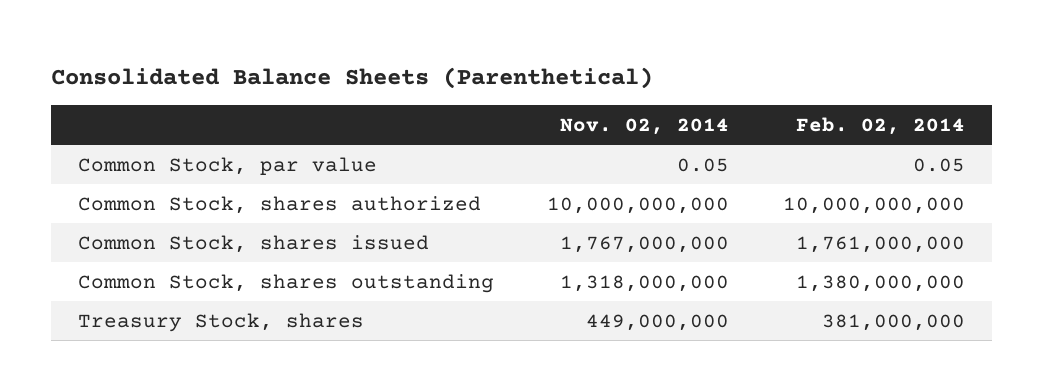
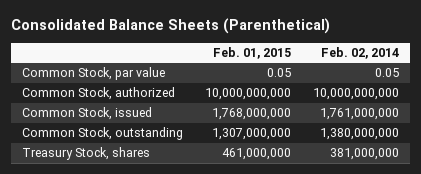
[560,117,730,135] Nov. 02, 2014 -> none
none -> [212,47,291,60] Feb. 01, 2015
[77,195,481,214] Common Stock, shares authorized -> [21,87,175,101] Common Stock, authorized
[77,234,429,253] Common Stock, shares issued -> [21,107,152,121] Common Stock, issued
[77,273,494,293] Common Stock, shares outstanding -> [21,127,183,141] Common Stock, outstanding

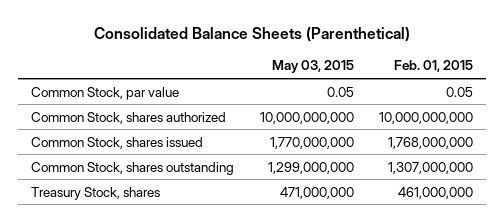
[320,47,399,60] Feb. 02, 2014 -> none
none -> [271,60,354,74] May 03, 2015
[21,87,175,101] Common Stock, authorized -> [31,111,227,124] Common Stock, shares authorized
[21,107,152,121] Common Stock, issued -> [31,136,204,149] Common Stock, shares issued
[21,127,183,141] Common Stock, outstanding -> [31,161,235,175] Common Stock, shares outstanding

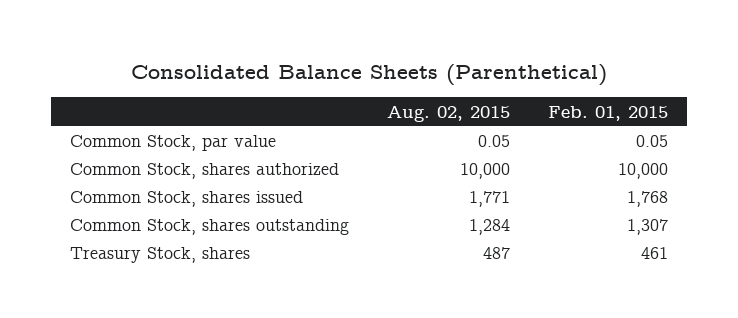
[271,60,354,74] May 03, 2015 -> none
none -> [386,105,510,122] Aug. 02, 2015
[379,111,474,124] 10,000,000,000 -> [617,163,668,180] 10,000
[388,136,474,149] 1,768,000,000 -> [626,191,668,208] 1,768
[388,161,474,174] 1,307,000,000 -> [626,219,668,236] 1,307
[398,186,474,199] 461,000,000 -> [640,247,668,260] 461

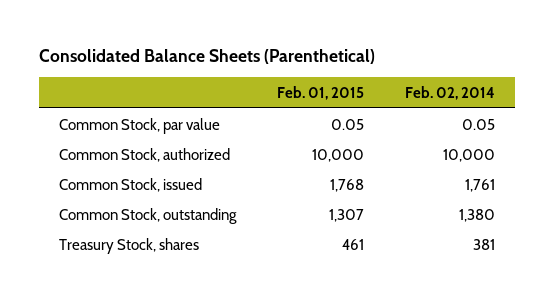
[386,105,510,122] Aug. 02, 2015 -> none
none -> [404,85,495,100] Feb. 02, 2014
[69,163,339,180] Common Stock, shares authorized -> [59,147,231,162] Common Stock, authorized
[69,191,303,208] Common Stock, shares issued -> [59,177,203,192] Common Stock, issued
[69,219,349,236] Common Stock, shares outstanding -> [59,207,238,224] Common Stock, outstanding

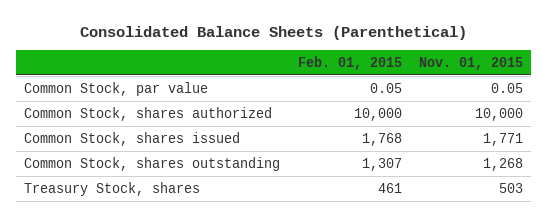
[404,85,495,100] Feb. 02, 2014 -> none
none -> [418,57,523,71] Nov. 01, 2015
[59,147,231,162] Common Stock, authorized -> [24,106,273,121] Common Stock, shares authorized
[59,177,203,192] Common Stock, issued -> [24,131,241,146] Common Stock, shares issued
[59,207,238,224] Common Stock, outstanding -> [24,156,281,171] Common Stock, shares outstanding

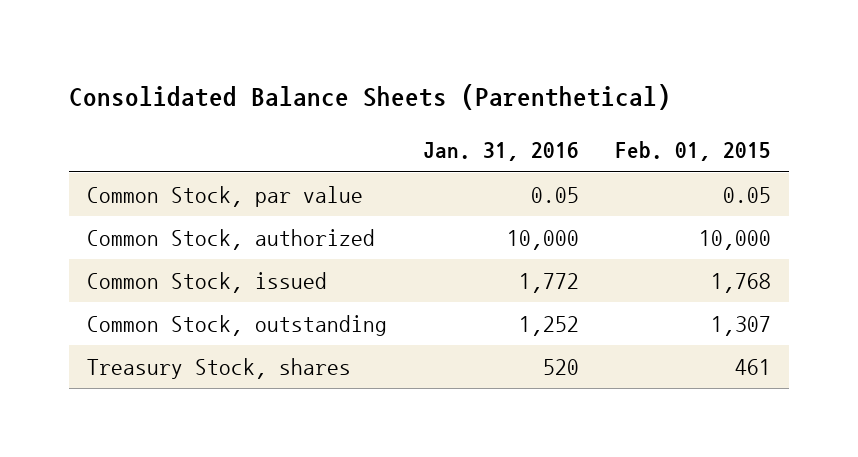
[418,57,523,71] Nov. 01, 2015 -> none
none -> [422,142,579,162] Jan. 31, 2016
[24,106,273,121] Common Stock, shares authorized -> [87,229,376,251] Common Stock, authorized
[24,131,241,146] Common Stock, shares issued -> [87,272,328,294] Common Stock, issued
[24,156,281,171] Common Stock, shares outstanding -> [87,315,388,337] Common Stock, outstanding

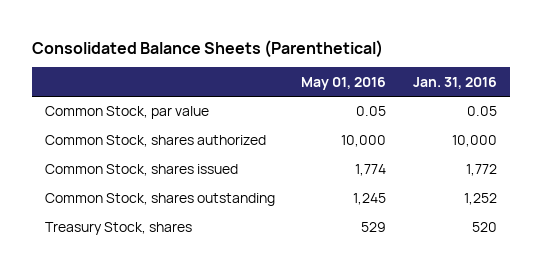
[614,141,771,162] Feb. 01, 2015 -> none
none -> [301,76,387,90] May 01, 2016
[87,229,376,251] Common Stock, authorized -> [45,135,267,148] Common Stock, shares authorized
[87,272,328,294] Common Stock, issued -> [45,164,239,177] Common Stock, shares issued
[87,315,388,337] Common Stock, outstanding -> [45,193,276,207] Common Stock, shares outstanding

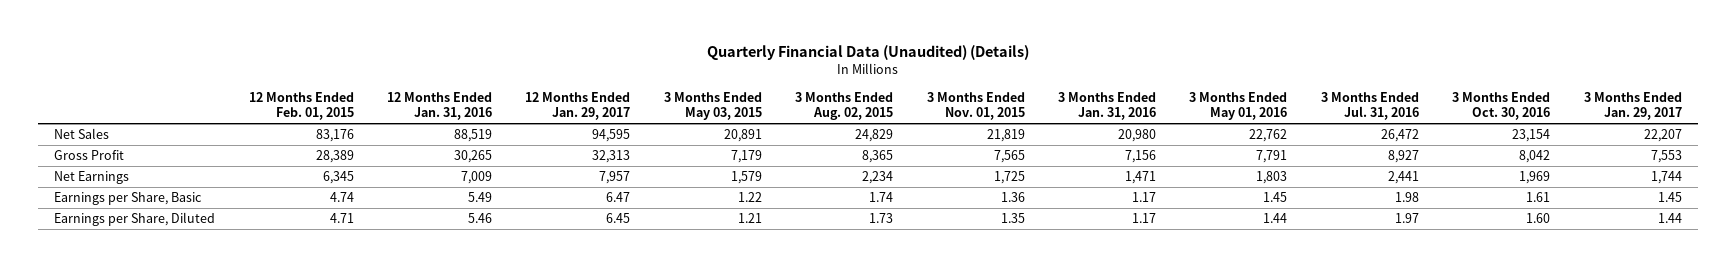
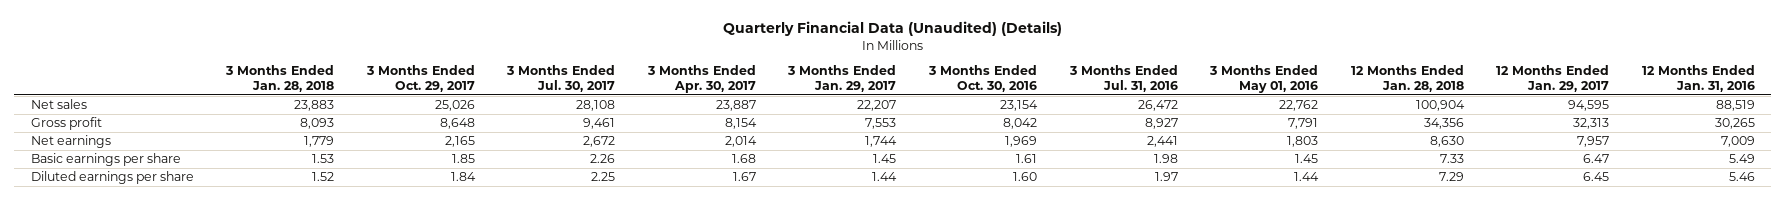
[248,91,354,121] 12 Months Ended Feb. 01, 2015 -> none
[663,91,762,121] 3 Months Ended May 03, 2015 -> none
[795,91,894,121] 3 Months Ended Aug. 02, 2015 -> none
[926,91,1025,121] 3 Months Ended Nov. 01, 2015 -> none
[1058,91,1157,121] 3 Months Ended Jan. 31, 2016 -> none
none -> [225,65,335,92] 3 Months Ended Jan. 28, 2018
none -> [365,65,475,92] 3 Months Ended Oct. 29, 2017
none -> [506,65,616,92] 3 Months Ended Jul. 30, 2017
none -> [646,65,756,93] 3 Months Ended Apr. 30, 2017
none -> [1350,65,1464,92] 12 Months Ended Jan. 28, 2018
[54,127,110,139] Net Sales -> [30,99,87,110] Net sales
[54,149,125,160] Gross Profit -> [30,117,102,131] Gross profit
[54,170,130,184] Net Earnings -> [30,135,111,149] Net earnings
[54,191,203,205] Earnings per Share, Basic -> [30,153,181,167] Basic earnings per share
[54,211,216,226] Earnings per Share, Diluted -> [30,171,194,185] Diluted earnings per share

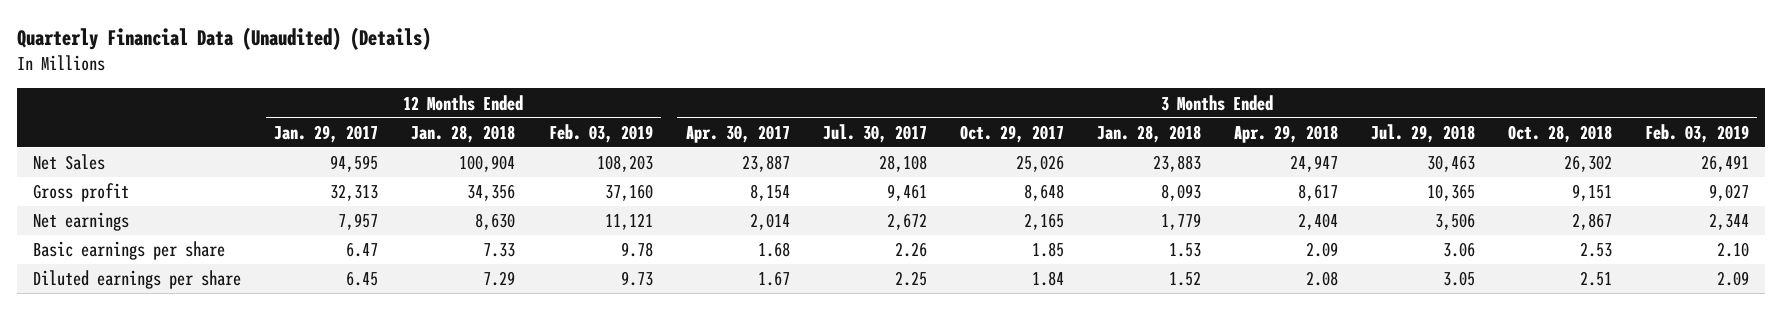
[787,65,897,92] 3 Months Ended Jan. 29, 2017 -> none
[928,65,1038,92] 3 Months Ended Oct. 30, 2016 -> none
[1068,65,1178,92] 3 Months Ended Jul. 31, 2016 -> none
[1209,65,1319,93] 3 Months Ended May 01, 2016 -> none
[1642,65,1756,92] 12 Months Ended Jan. 31, 2016 -> none
none -> [548,123,653,143] Feb. 03, 2019
none -> [1233,124,1338,143] Apr. 29, 2018
none -> [1370,123,1475,143] Jul. 29, 2018
none -> [1507,124,1612,143] Oct. 28, 2018
none -> [1644,123,1749,143] Feb. 03, 2019
[30,99,87,110] Net sales -> [33,154,106,171] Net Sales

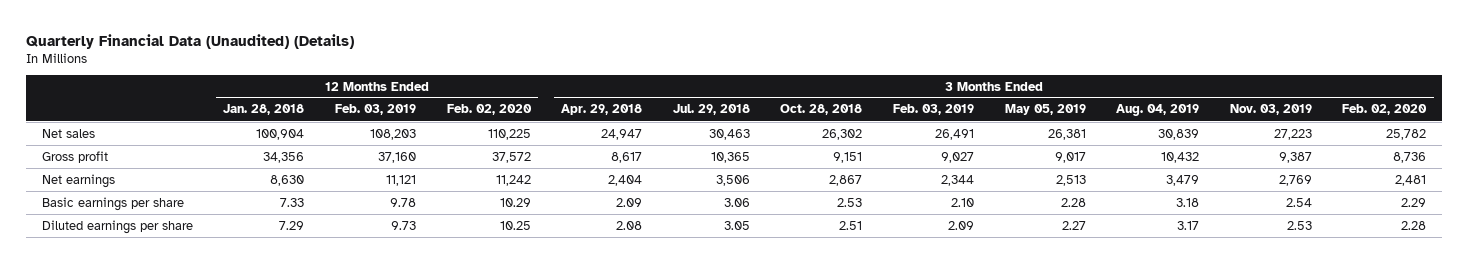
[274,124,379,143] Jan. 29, 2017 -> none
[685,124,790,143] Apr. 30, 2017 -> none
[822,123,927,143] Jul. 30, 2017 -> none
[959,124,1064,143] Oct. 29, 2017 -> none
[1096,124,1201,143] Jan. 28, 2018 -> none
none -> [446,104,532,116] Feb. 02, 2020
none -> [1004,104,1086,116] May 05, 2019
none -> [1116,104,1200,117] Aug. 04, 2019
none -> [1229,104,1312,116] Nov. 03, 2019
none -> [1342,104,1428,116] Feb. 02, 2020
[33,154,106,171] Net Sales -> [41,128,95,138] Net sales

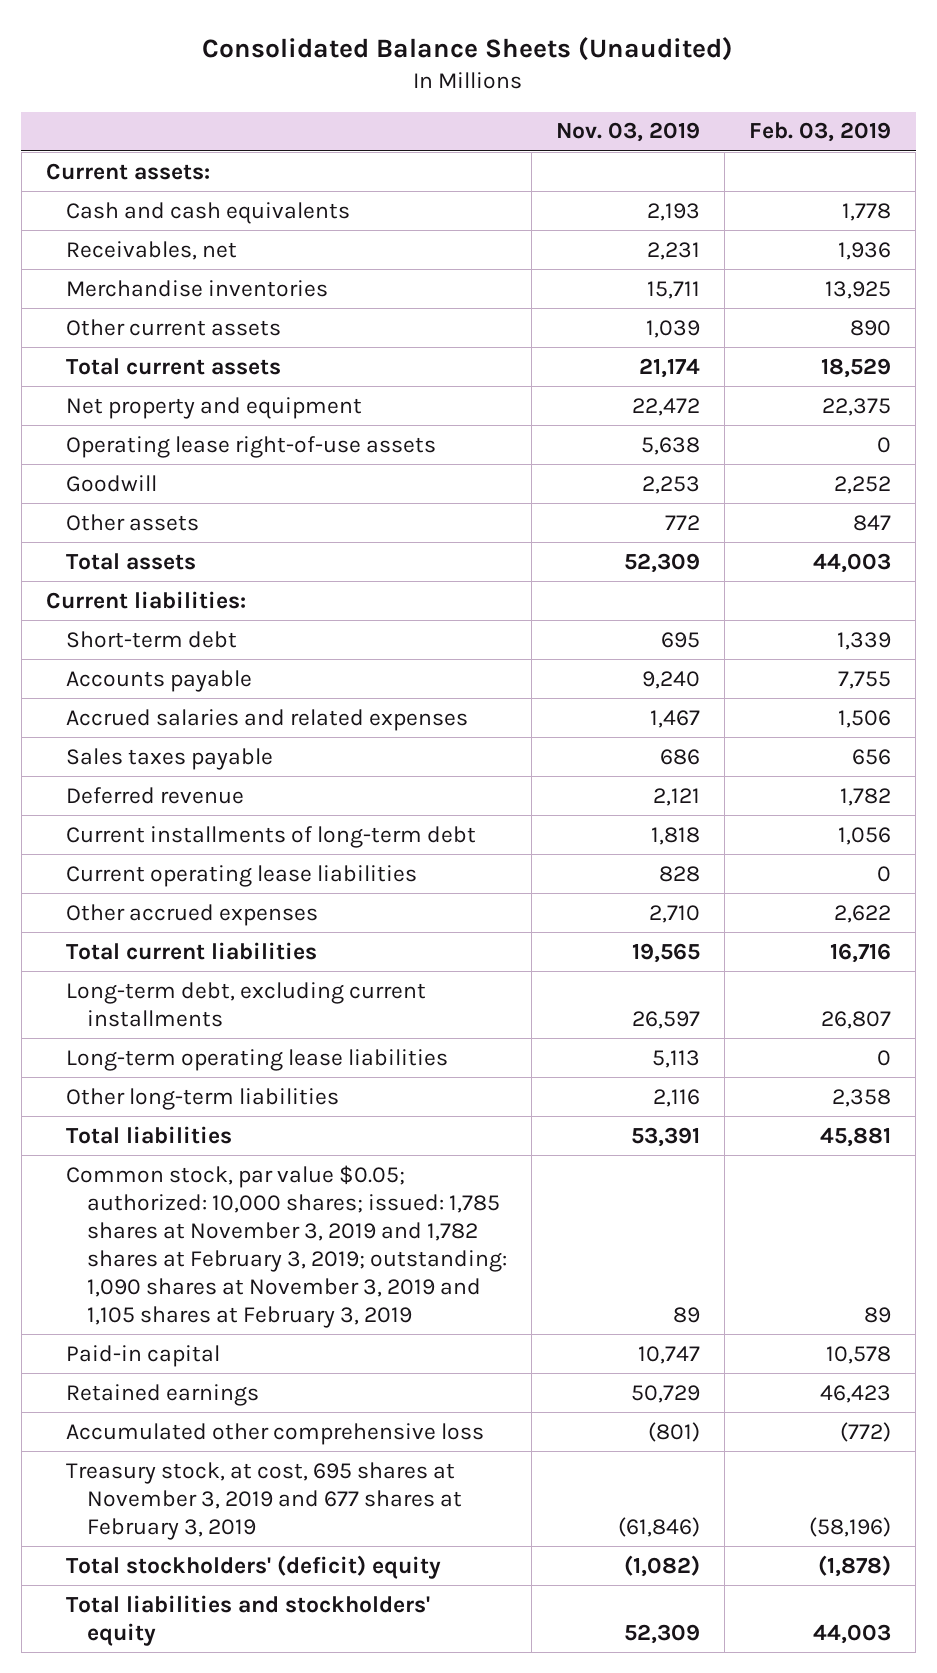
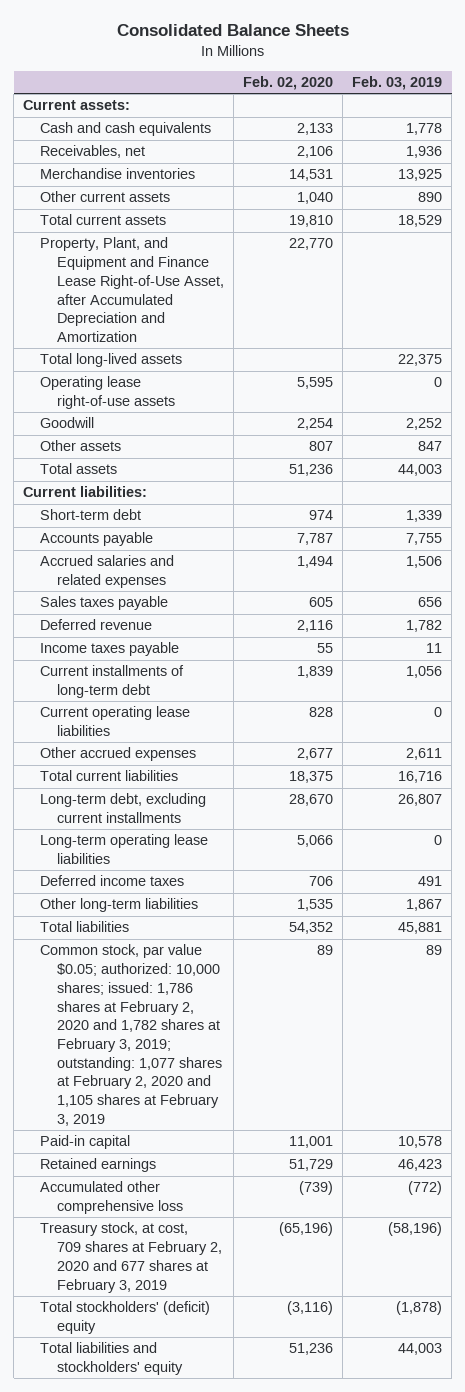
[202,37,734,62] Consolidated Balance Sheets (Unaudited) -> [116,24,349,37] Consolidated Balance Sheets
[556,122,701,143] Nov. 03, 2019 -> none
none -> [242,76,333,91] Feb. 02, 2020
none -> [40,237,224,342] Property, Plant, and Equipment and Finance Lease Right-of-Use Asset, after Accumulated Depreciation and Amortization
[66,396,363,419] Net property and equipment -> [40,353,183,368] Total long-lived assets
none -> [40,642,180,657] Income taxes payable
[834,904,892,923] 2,622 -> [405,748,442,761] 2,611
none -> [40,875,185,887] Deferred income taxes
[832,1088,892,1107] 2,358 -> [405,899,442,912] 1,867
[66,1164,508,1328] Common stock, par value $0.05; authorized: 10,000 shares; issued: 1,785 shares at November 3, 2019 and 1,782 shares at February 3, 2019; outstanding: 1,090 shares at November 3, 2019 and 1,105 shares at February 3, 2019 -> [40,944,222,1126] Common stock, par value $0.05; authorized: 10,000 shares; issued: 1,786 shares at February 2, 2020 and 1,782 shares at February 3, 2019; outstanding: 1,077 shares at February 2, 2020 and 1,105 shares at February 3, 2019
[66,1461,463,1540] Treasury stock, at cost, 695 shares at November 3, 2019 and 677 shares at February 3, 2019 -> [40,1222,222,1293] Treasury stock, at cost, 709 shares at February 2, 2020 and 677 shares at February 3, 2019

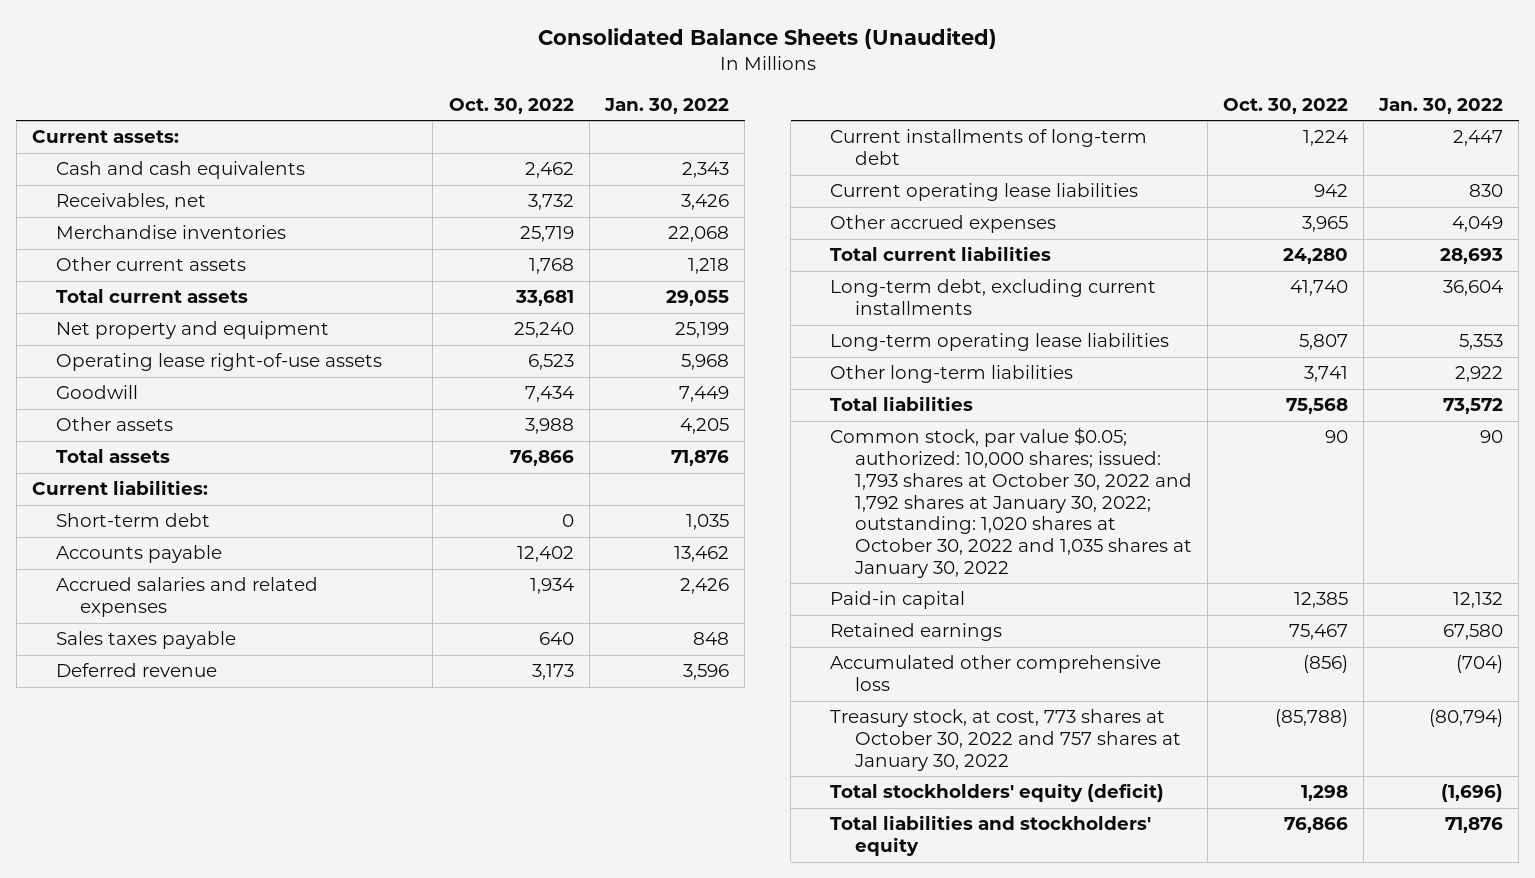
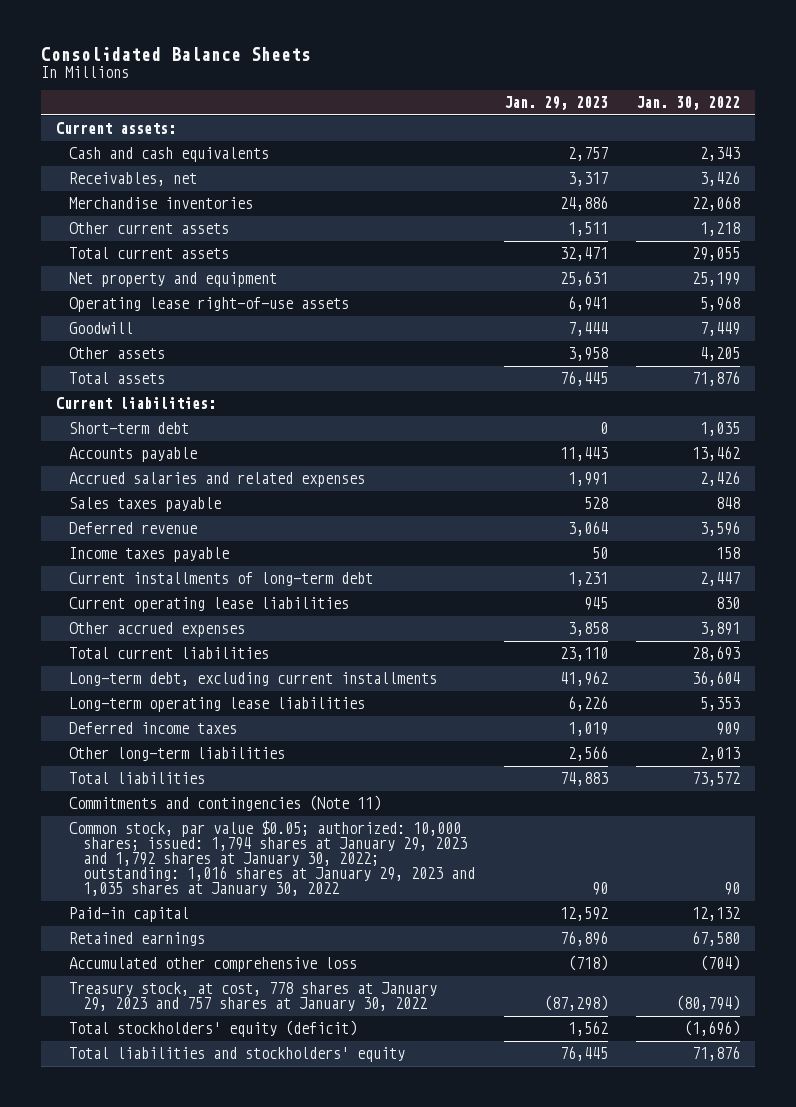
[537,28,997,50] Consolidated Balance Sheets (Unaudited) -> [41,46,312,61] Consolidated Balance Sheets
[448,97,574,114] Oct. 30, 2022 -> none
none -> [503,96,608,111] Jan. 29, 2023
none -> [69,547,230,563] Income taxes payable
[1452,216,1504,233] 4,049 -> [700,622,741,637] 3,891
none -> [69,722,238,735] Deferred income taxes
[1455,366,1504,383] 2,922 -> [700,747,741,762] 2,013
none -> [69,795,382,812] Commitments and contingencies (Note 11)
[830,427,1192,578] Common stock, par value $0.05; authorized: 10,000 shares; issued: 1,793 shares at October 30, 2022 and 1,792 shares at January 30, 2022; outstanding: 1,020 shares at October 30, 2022 and 1,035 shares at January 30, 2022 -> [69,820,475,897] Common stock, par value $0.05; authorized: 10,000 shares; issued: 1,794 shares at January 29, 2023 and 1,792 shares at January 30, 2022; outstanding: 1,016 shares at January 29, 2023 and 1,035 shares at January 30, 2022
[830,709,1181,771] Treasury stock, at cost, 773 shares at October 30, 2022 and 757 shares at January 30, 2022 -> [69,982,438,1012] Treasury stock, at cost, 778 shares at January 29, 2023 and 757 shares at January 30, 2022

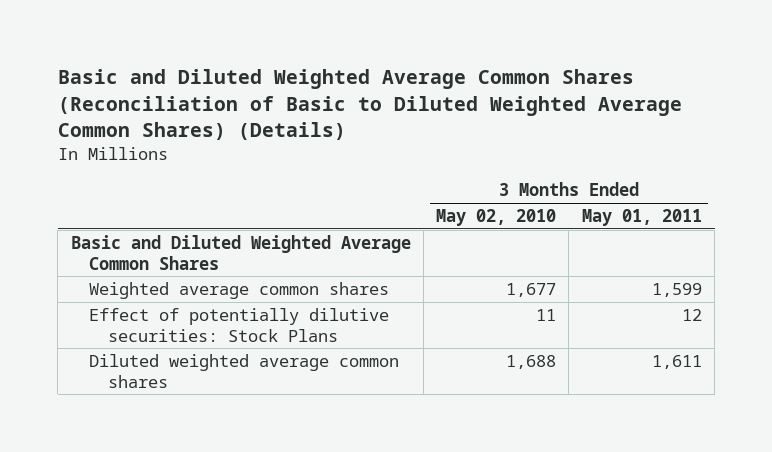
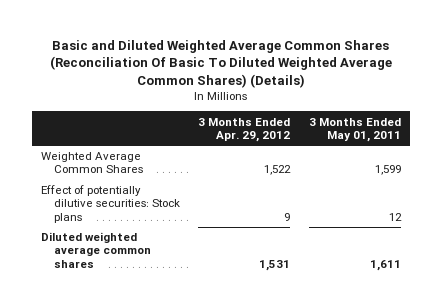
[57,69,682,141] Basic and Diluted Weighted Average Common Shares (Reconciliation of Basic to Diluted Weighted Average Common Shares) (Details) -> [50,39,393,88] Basic and Diluted Weighted Average Common Shares (Reconciliation Of Basic To Diluted Weighted Average Common Shares) (Details)
[436,209,557,227] May 02, 2010 -> none
none -> [198,117,291,142] 3 Months Ended Apr. 29, 2012
[70,235,411,270] Basic and Diluted Weighted Average Common Shares -> none
[89,282,390,300] Weighted average common shares -> [41,152,144,174] Weighted Average Common Shares
[89,308,390,342] Effect of potentially dilutive securities: Stock Plans -> [41,185,181,223] Effect of potentially dilutive securities: Stock plans

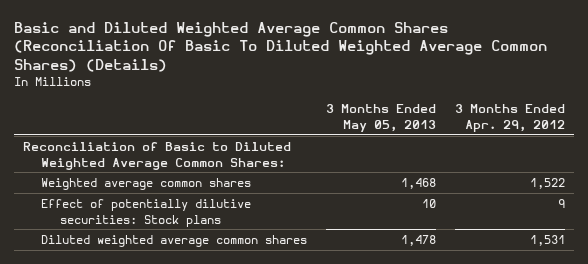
[308,117,401,142] 3 Months Ended May 01, 2011 -> none
none -> [325,104,436,132] 3 Months Ended May 05, 2013
none -> [23,141,292,170] Reconciliation of Basic to Diluted Weighted Average Common Shares:
[41,152,144,174] Weighted Average Common Shares -> [41,177,252,190] Weighted average common shares

